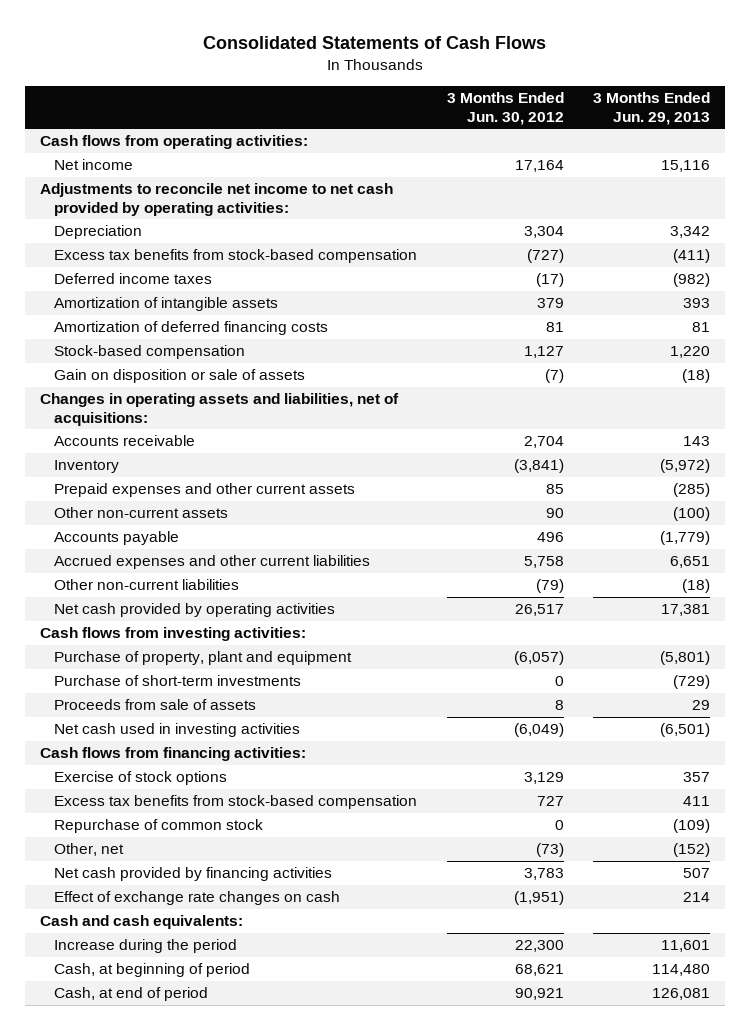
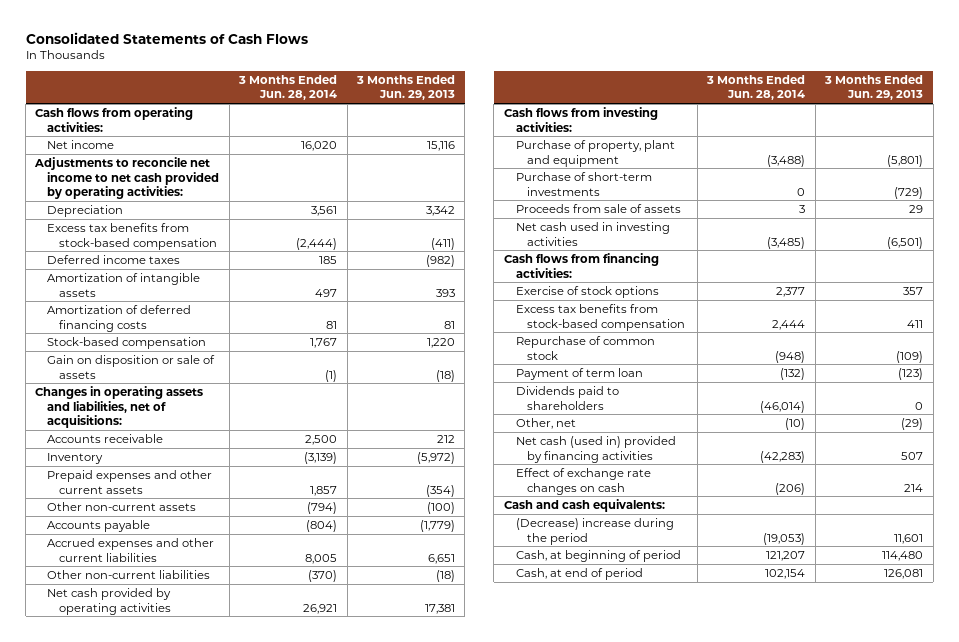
[446,92,564,125] 3 Months Ended Jun. 30, 2012 -> none
none -> [238,74,338,101] 3 Months Ended Jun. 28, 2014
[683,436,711,447] 143 -> [436,434,455,443] 212
[673,483,711,498] (285) -> [425,484,455,497] (354)
none -> [515,367,643,380] Payment of term loan
none -> [515,385,619,410] Dividends paid to shareholders
[673,843,711,858] (152) -> [901,417,924,430] (29)
[54,867,333,882] Net cash provided by financing activities -> [515,435,676,463] Net cash (used in) provided by financing activities
[54,939,238,954] Increase during the period -> [515,517,674,545] (Decrease) increase during the period

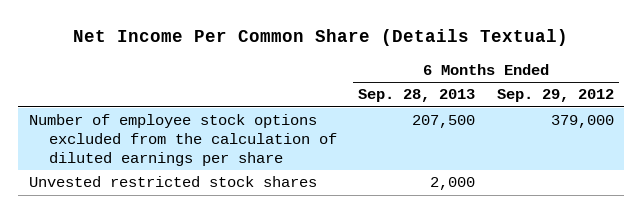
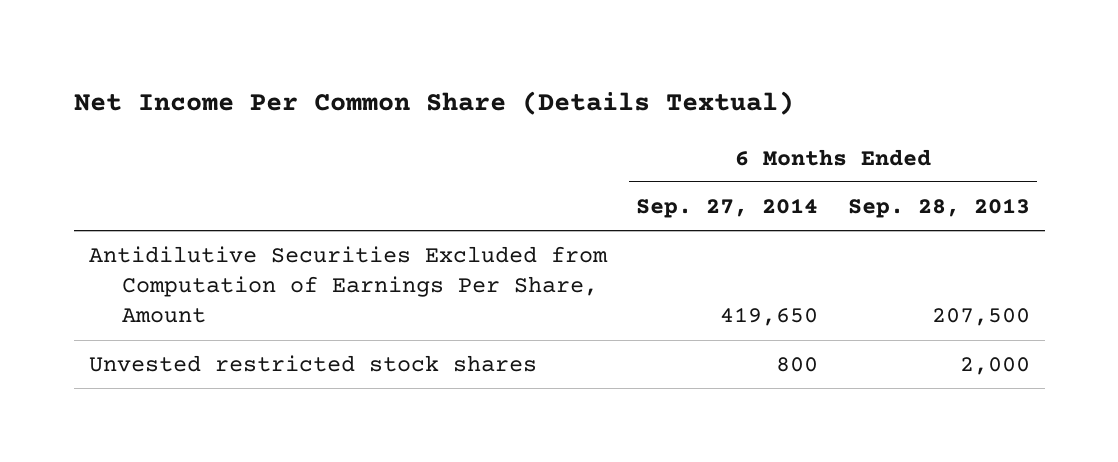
[496,89,614,103] Sep. 29, 2012 -> none
none -> [636,197,819,218] Sep. 27, 2014
[28,114,338,166] Number of employee stock options excluded from the calculation of diluted earnings per share -> [88,245,608,324] Antidilutive Securities Excluded from Computation of Earnings Per Share, Amount

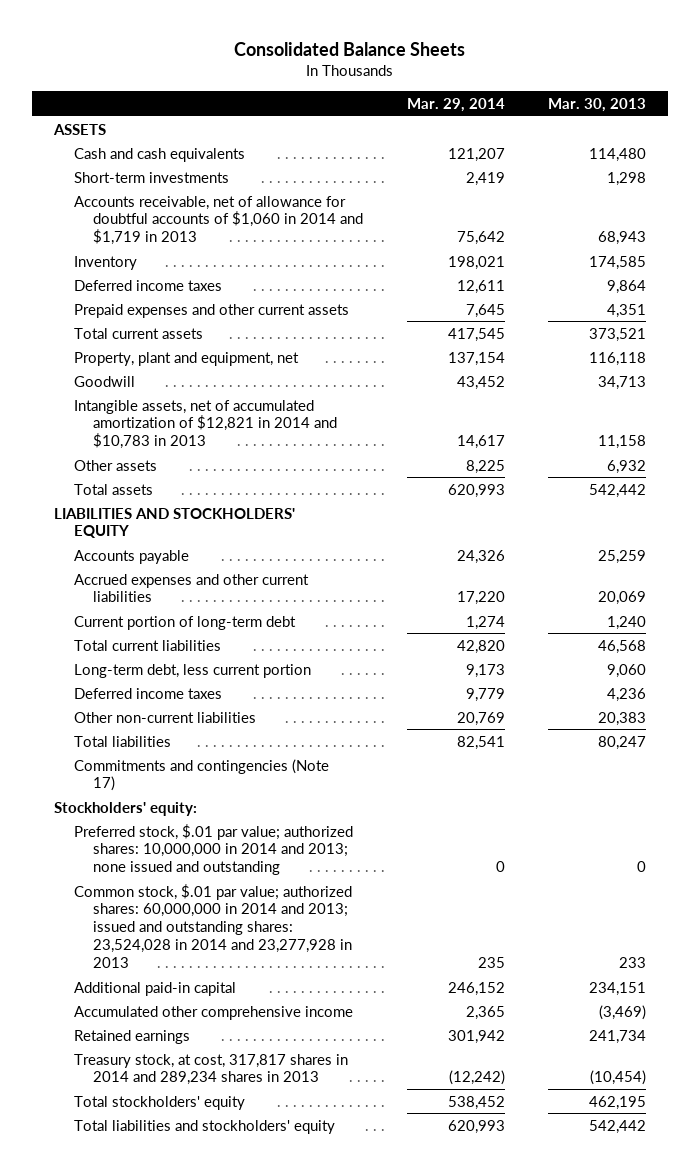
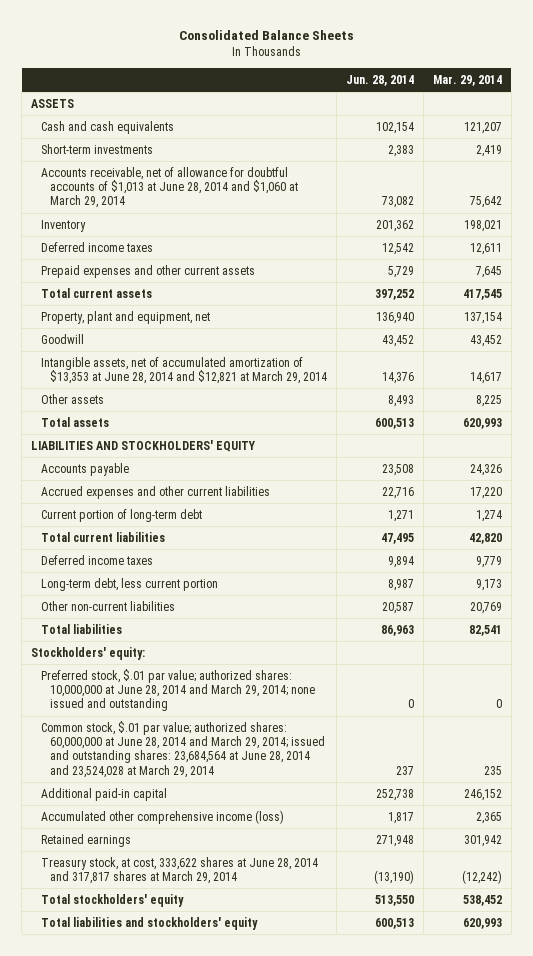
[548,97,647,112] Mar. 30, 2013 -> none
none -> [346,74,415,86] Jun. 28, 2014
[73,195,364,246] Accounts receivable, net of allowance for doubtful accounts of $1,060 in 2014 and $1,719 in 2013 -> [40,166,299,209] Accounts receivable, net of allowance for doubtful accounts of $1,013 at June 28, 2014 and $1,060 at March 29, 2014
[73,399,338,450] Intangible assets, net of accumulated amortization of $12,821 in 2014 and $10,783 in 2013 -> [40,356,328,384] Intangible assets, net of accumulated amortization of $13,353 at June 28, 2014 and $12,821 at March 29, 2014
[73,663,311,678] Long-term debt, less current portion -> [40,577,218,591] Long-term debt, less current portion
[73,758,329,792] Commitments and contingencies (Note 17) -> none
[73,823,353,876] Preferred stock, $.01 par value; authorized shares: 10,000,000 in 2014 and 2013; none issued and outstanding -> [40,668,316,712] Preferred stock, $.01 par value; authorized shares: 10,000,000 at June 28, 2014 and March 29, 2014; none issued and outstanding
[73,883,353,968] Common stock, $.01 par value; authorized shares: 60,000,000 in 2014 and 2013; issued and outstanding shares: 23,524,028 in 2014 and 23,277,928 in 2013 -> [40,720,326,778] Common stock, $.01 par value; authorized shares: 60,000,000 at June 28, 2014 and March 29, 2014; issued and outstanding shares: 23,684,564 at June 28, 2014 and 23,524,028 at March 29, 2014
[73,1005,353,1020] Accumulated other comprehensive income -> [40,809,284,824] Accumulated other comprehensive income (loss)
[73,1053,348,1086] Treasury stock, at cost, 317,817 shares in 2014 and 289,234 shares in 2013 -> [40,856,318,884] Treasury stock, at cost, 333,622 shares at June 28, 2014 and 317,817 shares at March 29, 2014

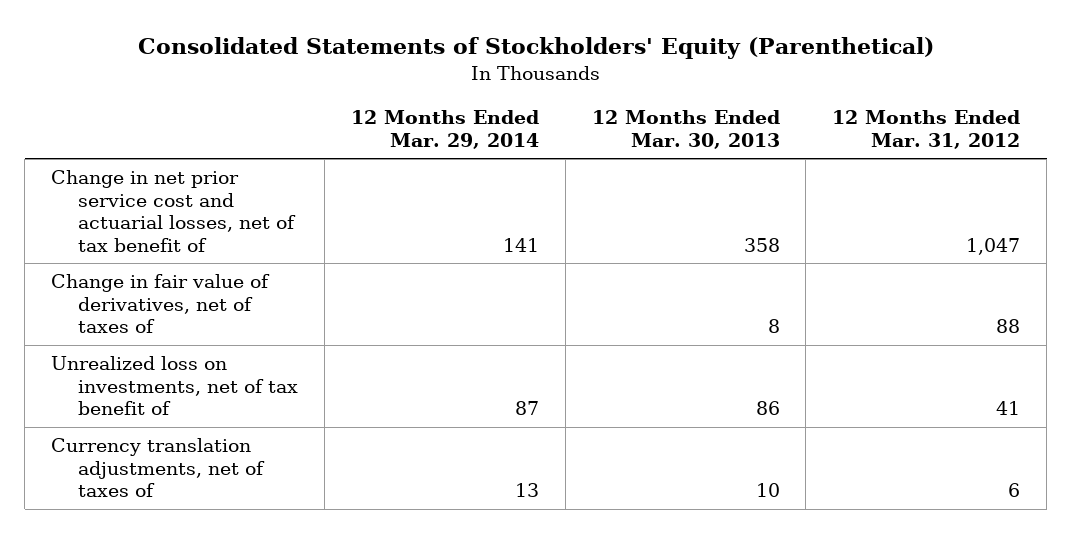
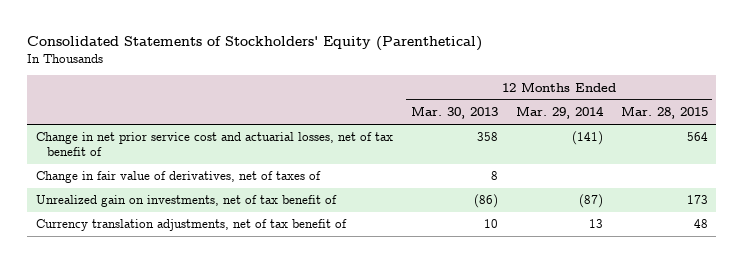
[832,110,1021,149] 12 Months Ended Mar. 31, 2012 -> none
none -> [620,106,708,120] Mar. 28, 2015
[502,237,539,252] 141 -> [571,131,603,146] (141)
[51,356,299,416] Unrealized loss on investments, net of tax benefit of -> [36,195,338,208] Unrealized gain on investments, net of tax benefit of
[514,401,539,416] 87 -> [578,194,603,209] (87)
[755,401,780,416] 86 -> [473,194,498,209] (86)
[51,438,266,498] Currency translation adjustments, net of taxes of -> [36,219,348,232] Currency translation adjustments, net of tax benefit of

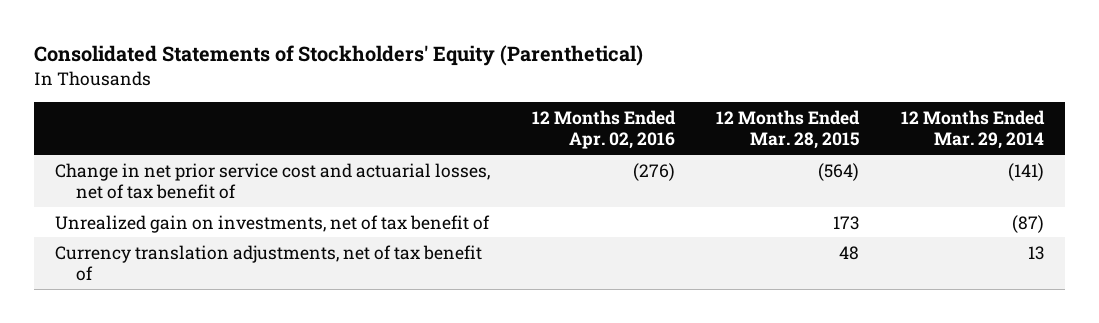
[410,106,498,120] Mar. 30, 2013 -> none
none -> [531,109,676,150] 12 Months Ended Apr. 02, 2016
[36,171,322,184] Change in fair value of derivatives, net of taxes of -> none
[686,132,708,142] 564 -> [818,162,860,181] (564)

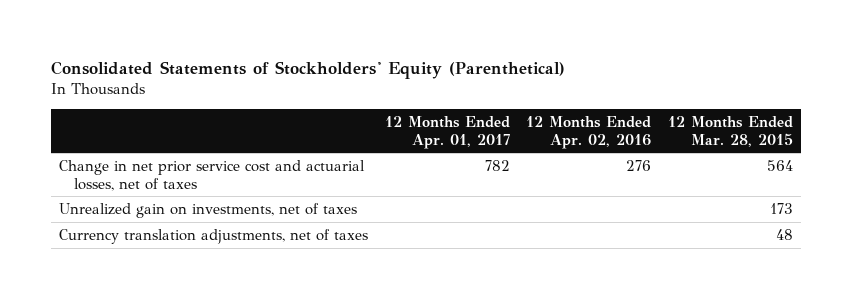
[901,109,1046,150] 12 Months Ended Mar. 29, 2014 -> none
none -> [384,116,510,149] 12 Months Ended Apr. 01, 2017
[54,162,490,200] Change in net prior service cost and actuarial losses, net of tax benefit of -> [59,159,366,191] Change in net prior service cost and actuarial losses, net of taxes
[632,162,675,181] (276) -> [626,159,652,171] 276
[818,162,860,181] (564) -> [766,159,793,171] 564
[54,214,490,233] Unrealized gain on investments, net of tax benefit of -> [59,202,358,218] Unrealized gain on investments, net of taxes
[54,244,482,282] Currency translation adjustments, net of tax benefit of -> [59,228,369,244] Currency translation adjustments, net of taxes

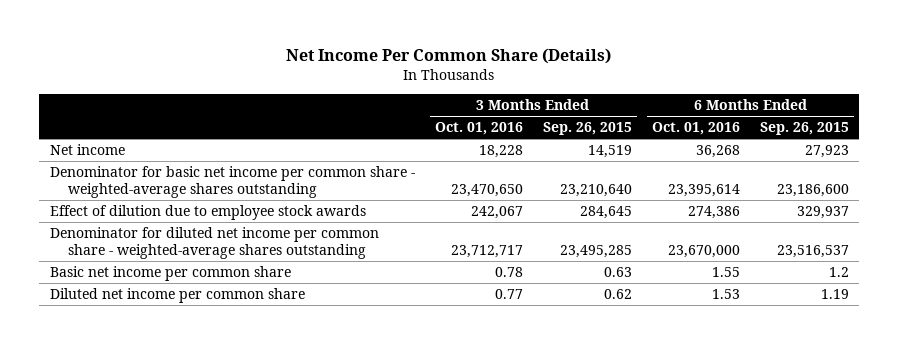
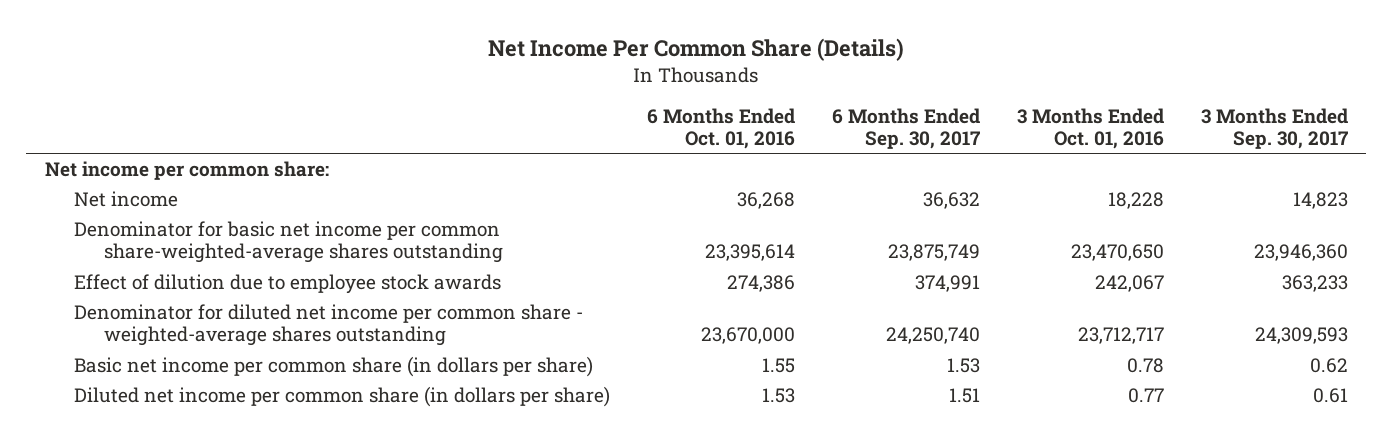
[542,122,632,136] Sep. 26, 2015 -> none
[760,122,850,136] Sep. 26, 2015 -> none
none -> [831,107,980,150] 6 Months Ended Sep. 30, 2017
none -> [1200,107,1348,150] 3 Months Ended Sep. 30, 2017
none -> [44,160,329,180] Net income per common share:
[49,165,415,198] Denominator for basic net income per common share - weighted-average shares outstanding -> [74,220,503,264] Denominator for basic net income per common share-weighted-average shares outstanding
[49,265,291,281] Basic net income per common share -> [74,355,594,377] Basic net income per common share (in dollars per share)
[49,287,305,303] Diluted net income per common share -> [74,385,611,407] Diluted net income per common share (in dollars per share)

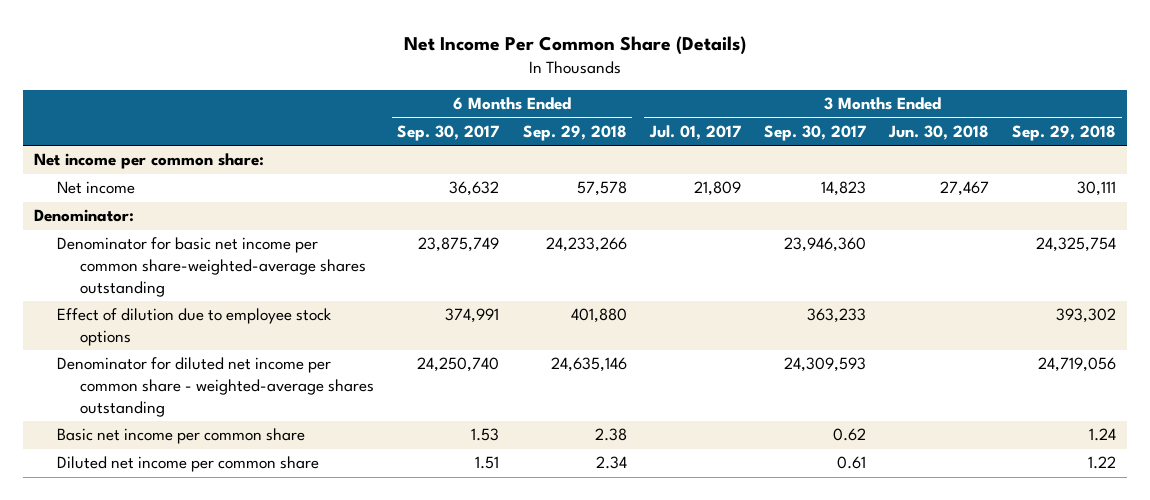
[647,107,796,150] 6 Months Ended Oct. 01, 2016 -> none
[1016,107,1164,150] 3 Months Ended Oct. 01, 2016 -> none
none -> [522,125,627,142] Sep. 29, 2018
none -> [648,125,741,141] Jul. 01, 2017
none -> [887,125,989,141] Jun. 30, 2018
none -> [1011,125,1116,142] Sep. 29, 2018
none -> [34,209,135,223] Denominator:
[74,273,502,294] Effect of dilution due to employee stock awards -> [57,308,332,347] Effect of dilution due to employee stock options
[74,355,594,377] Basic net income per common share (in dollars per share) -> [57,428,306,445] Basic net income per common share
[74,385,611,407] Diluted net income per common share (in dollars per share) -> [57,456,320,473] Diluted net income per common share

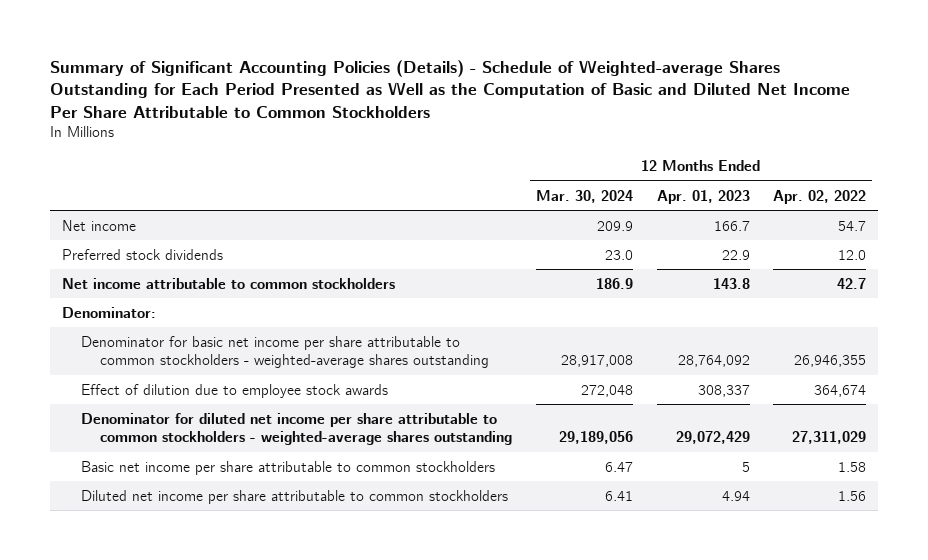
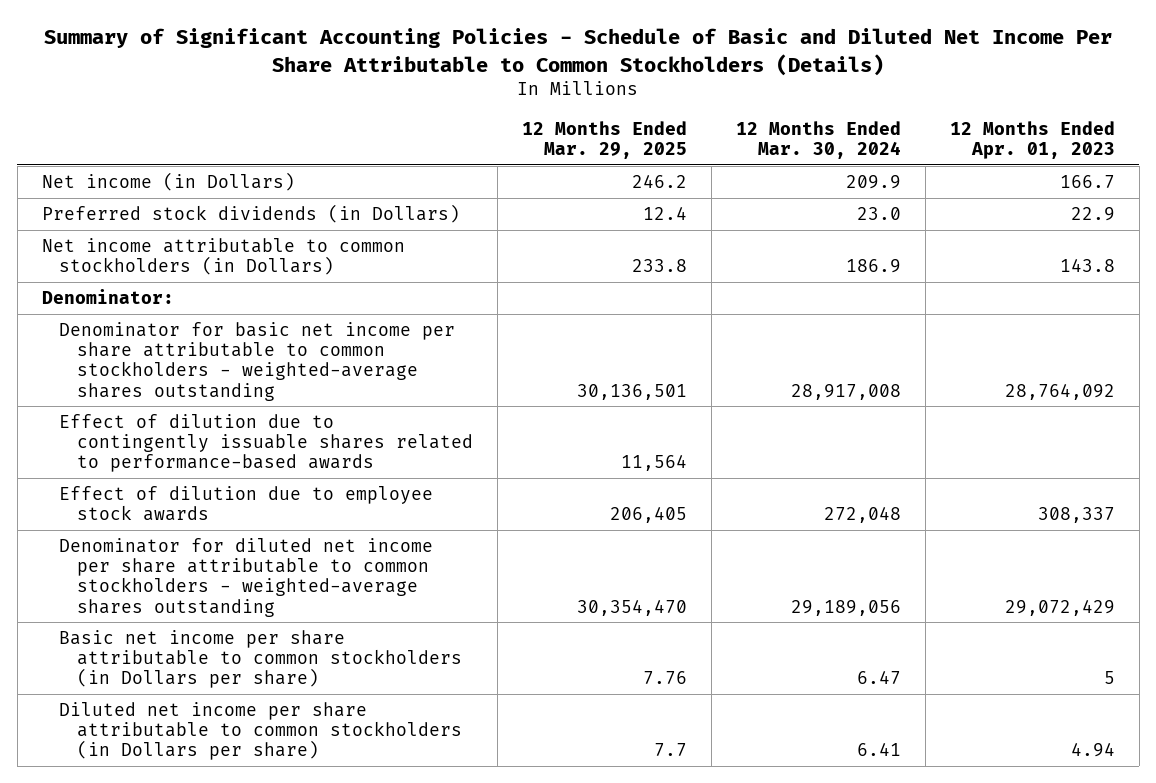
[50,59,851,118] Summary of Significant Accounting Policies (Details) - Schedule of Weighted-average Shares Outstanding for Each Period Presented as Well as the Computation of Basic and Diluted Net Income Per Share Attributable to Common Stockholders -> [44,28,1113,76] Summary of Significant Accounting Policies - Schedule of Basic and Diluted Net Income Per Share Attributable to Common Stockholders (Details)
[773,189,867,204] Apr. 02, 2022 -> none
none -> [522,120,688,160] 12 Months Ended Mar. 29, 2025
[62,219,137,231] Net income -> [41,171,295,191] Net income (in Dollars)
[62,248,224,260] Preferred stock dividends -> [41,203,460,223] Preferred stock dividends (in Dollars)
[62,277,396,289] Net income attributable to common stockholders -> [41,237,405,276] Net income attributable to common stockholders (in Dollars)
none -> [59,413,474,473] Effect of dilution due to contingently issuable shares related to performance-based awards
[80,460,495,475] Basic net income per share attributable to common stockholders -> [59,629,463,689] Basic net income per share attributable to common stockholders (in Dollars per share)
[80,489,508,504] Diluted net income per share attributable to common stockholders -> [59,701,463,761] Diluted net income per share attributable to common stockholders (in Dollars per share)

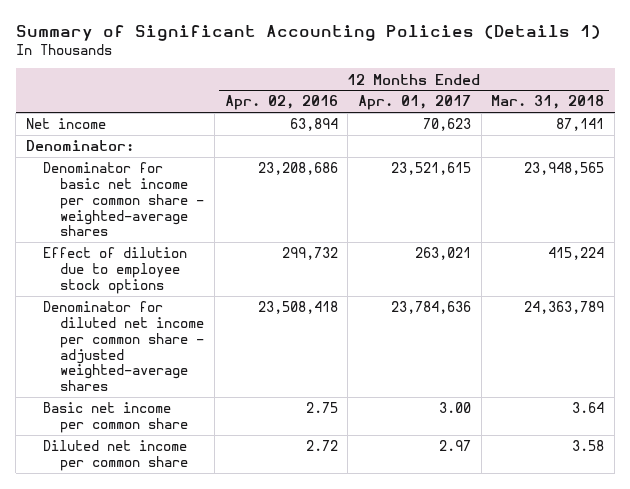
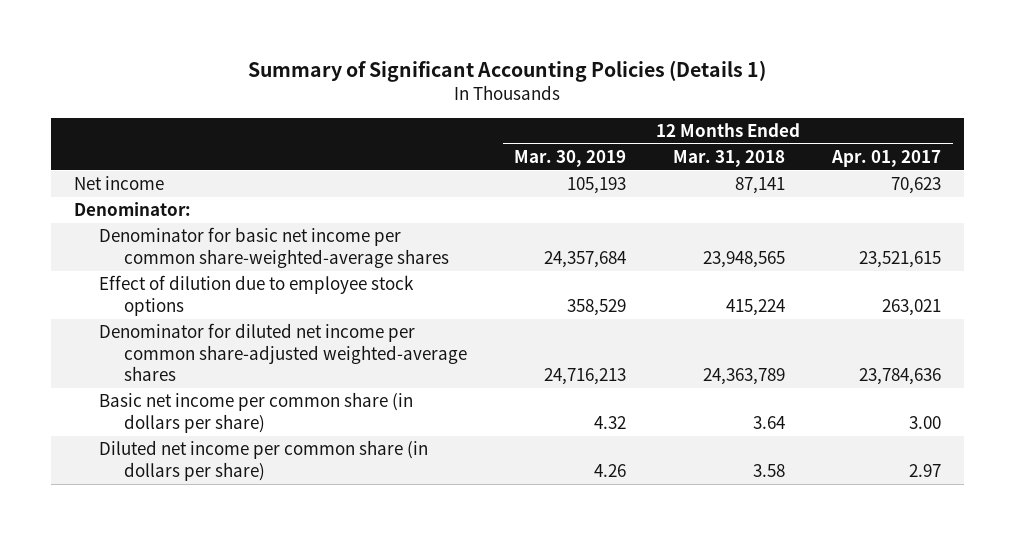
[224,95,338,111] Apr. 02, 2016 -> none
none -> [514,149,627,167] Mar. 30, 2019
[43,162,205,237] Denominator for basic net income per common share - weighted-average shares -> [99,227,450,268] Denominator for basic net income per common share-weighted-average shares
[43,301,205,392] Denominator for diluted net income per common share - adjusted weighted-average shares -> [99,323,468,382] Denominator for diluted net income per common share-adjusted weighted-average shares
[43,402,189,433] Basic net income per common share -> [99,392,414,433] Basic net income per common share (in dollars per share)
[43,440,189,471] Diluted net income per common share -> [99,440,429,481] Diluted net income per common share (in dollars per share)

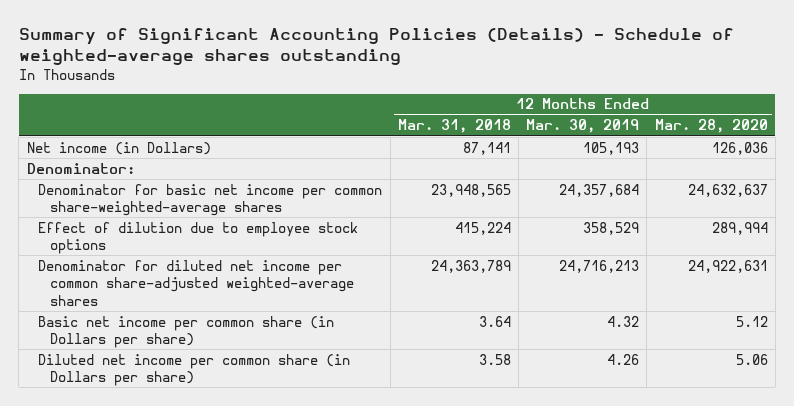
[248,60,767,83] Summary of Significant Accounting Policies (Details 1) -> [18,28,734,66] Summary of Significant Accounting Policies (Details) - Schedule of weighted-average shares outstanding
[831,149,942,167] Apr. 01, 2017 -> none
none -> [654,119,768,134] Mar. 28, 2020
[73,176,164,191] Net income -> [26,141,211,155] Net income (in Dollars)
[99,392,414,433] Basic net income per common share (in dollars per share) -> [38,315,335,349] Basic net income per common share (in Dollars per share)
[99,440,429,481] Diluted net income per common share (in dollars per share) -> [38,353,351,387] Diluted net income per common share (in Dollars per share)

